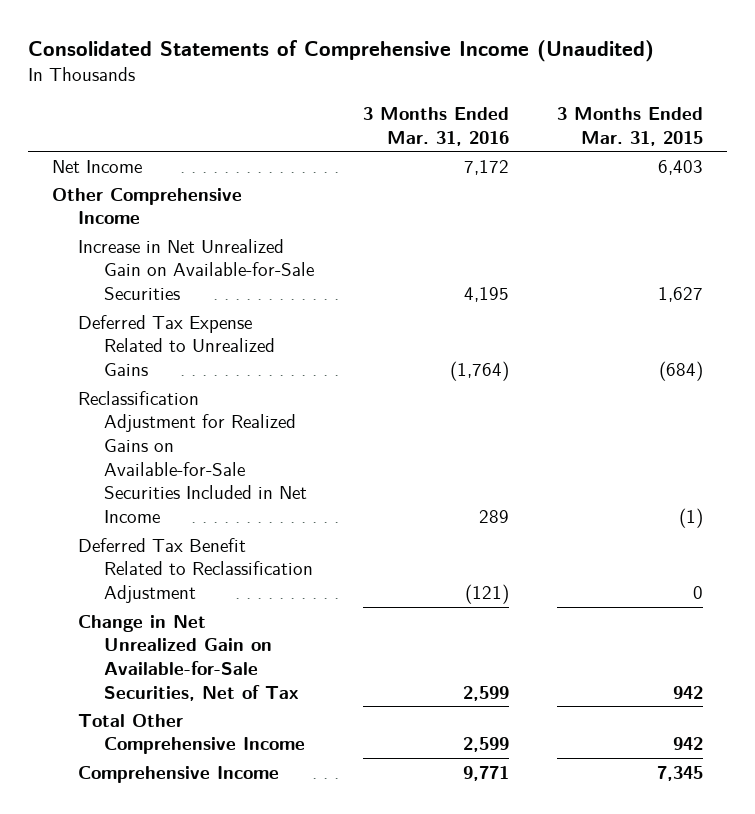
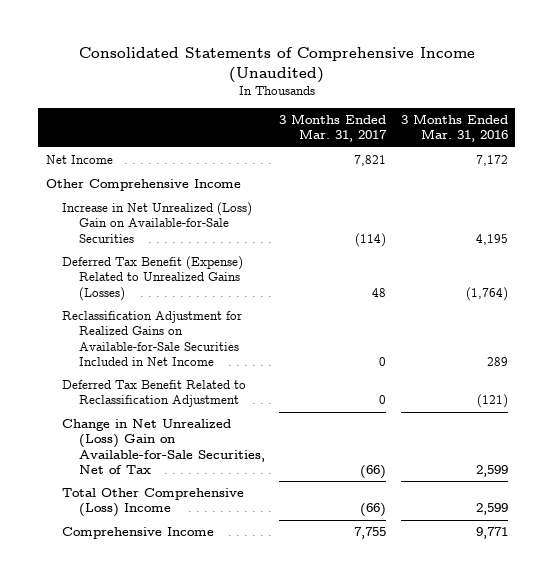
[557,107,704,146] 3 Months Ended Mar. 31, 2015 -> none
none -> [279,114,388,143] 3 Months Ended Mar. 31, 2017
[78,238,315,300] Increase in Net Unrealized Gain on Available-for-Sale Securities -> [62,202,253,243] Increase in Net Unrealized (Loss) Gain on Available-for-Sale Securities
[78,314,276,376] Deferred Tax Expense Related to Unrealized Gains -> [62,256,244,301] Deferred Tax Benefit (Expense) Related to Unrealized Gains (Losses)
[78,614,300,701] Change in Net Unrealized Gain on Available-for-Sale Securities, Net of Tax -> [62,419,265,474] Change in Net Unrealized (Loss) Gain on Available-for-Sale Securities, Net of Tax
[78,713,306,755] Total Other Comprehensive Income -> [62,488,245,518] Total Other Comprehensive (Loss) Income

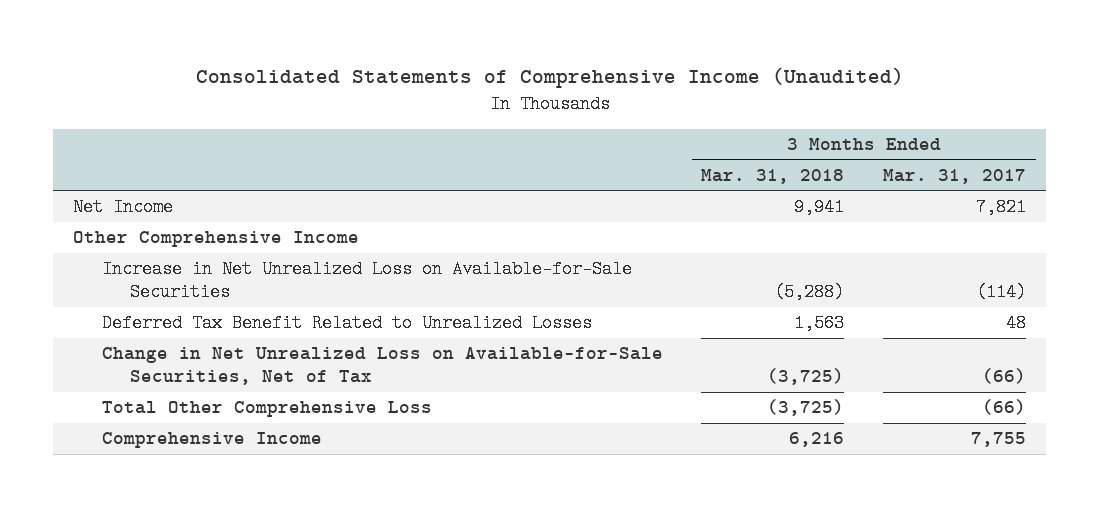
[400,114,508,143] 3 Months Ended Mar. 31, 2016 -> none
none -> [701,168,845,184] Mar. 31, 2018
[62,311,243,366] Reclassification Adjustment for Realized Gains on Available-for-Sale Securities Included in Net Income -> none
[62,380,247,408] Deferred Tax Benefit Related to Reclassification Adjustment -> none
[62,202,253,243] Increase in Net Unrealized (Loss) Gain on Available-for-Sale Securities -> [101,260,632,302] Increase in Net Unrealized Loss on Available-for-Sale Securities
[62,256,244,301] Deferred Tax Benefit (Expense) Related to Unrealized Gains (Losses) -> [101,314,592,333] Deferred Tax Benefit Related to Unrealized Losses
[62,419,265,474] Change in Net Unrealized (Loss) Gain on Available-for-Sale Securities, Net of Tax -> [101,347,663,386] Change in Net Unrealized Loss on Available-for-Sale Securities, Net of Tax
[62,488,245,518] Total Other Comprehensive (Loss) Income -> [101,401,432,418] Total Other Comprehensive Loss

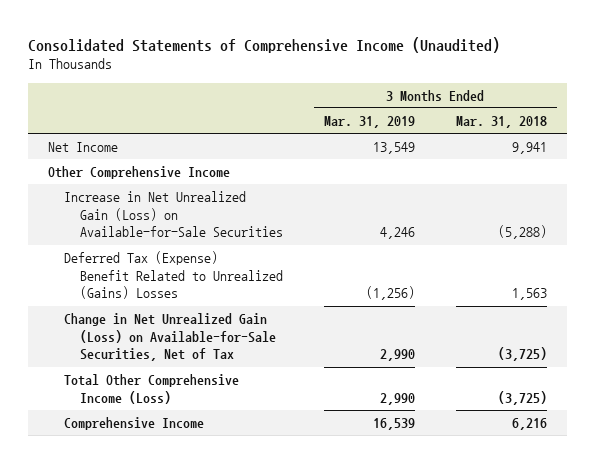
[883,168,1027,184] Mar. 31, 2017 -> none
none -> [323,116,415,129] Mar. 31, 2019
[101,260,632,302] Increase in Net Unrealized Loss on Available-for-Sale Securities -> [64,191,283,238] Increase in Net Unrealized Gain (Loss) on Available-for-Sale Securities
[101,314,592,333] Deferred Tax Benefit Related to Unrealized Losses -> [64,251,283,300] Deferred Tax (Expense) Benefit Related to Unrealized (Gains) Losses
[101,347,663,386] Change in Net Unrealized Loss on Available-for-Sale Securities, Net of Tax -> [64,313,276,362] Change in Net Unrealized Gain (Loss) on Available-for-Sale Securities, Net of Tax
[101,401,432,418] Total Other Comprehensive Loss -> [64,374,240,404] Total Other Comprehensive Income (Loss)

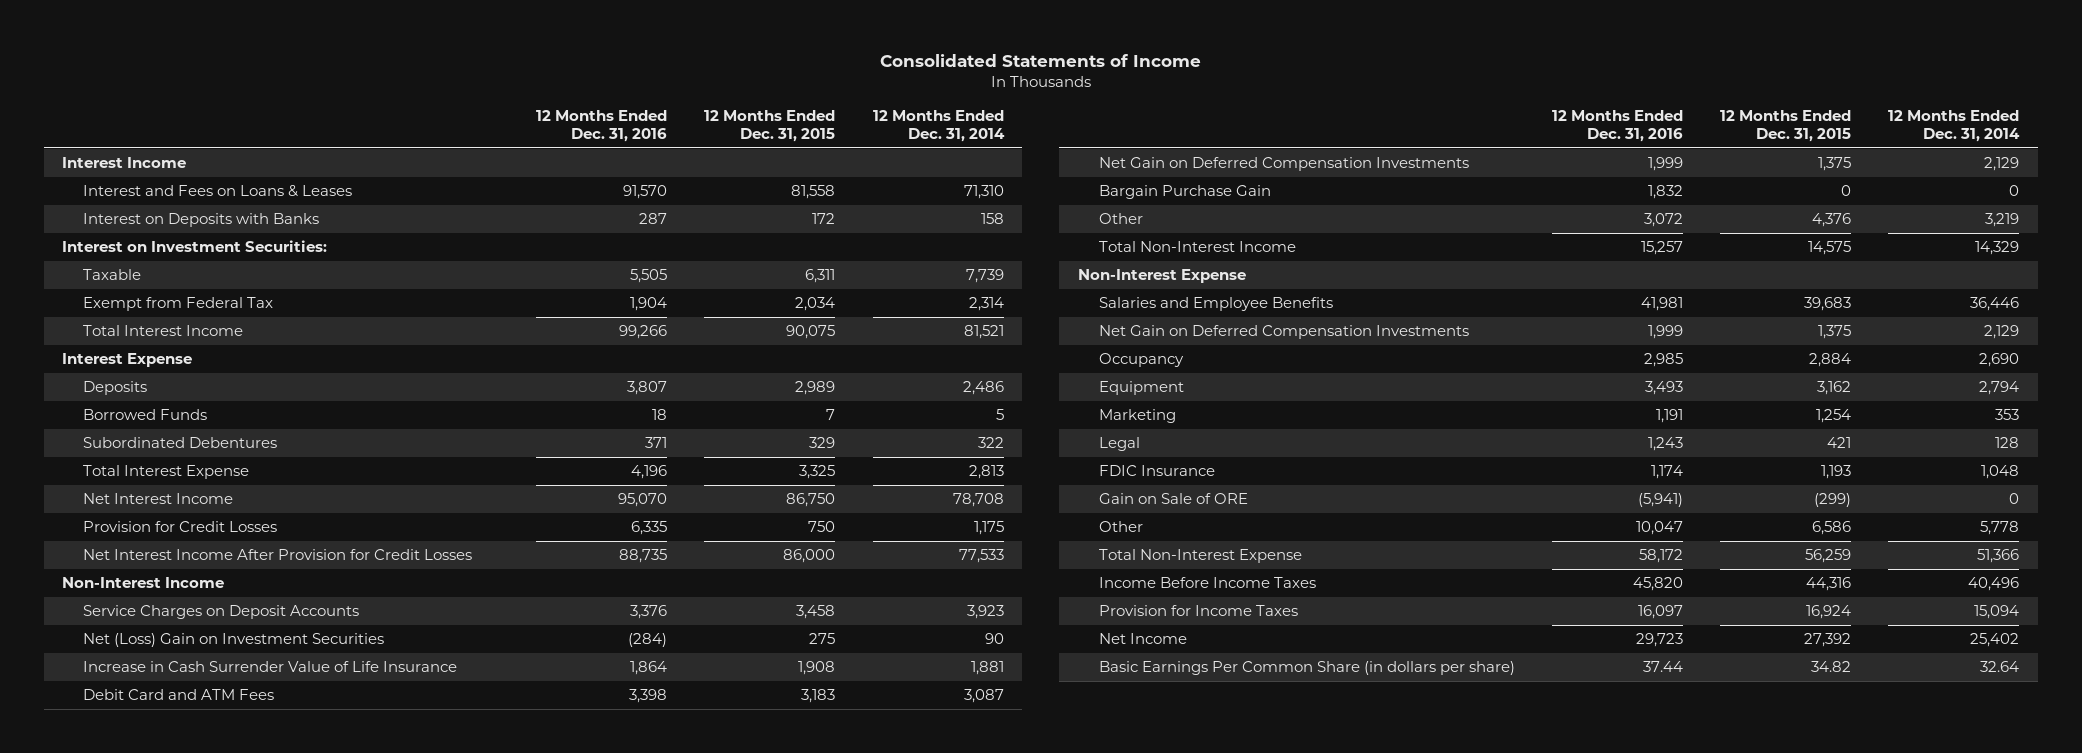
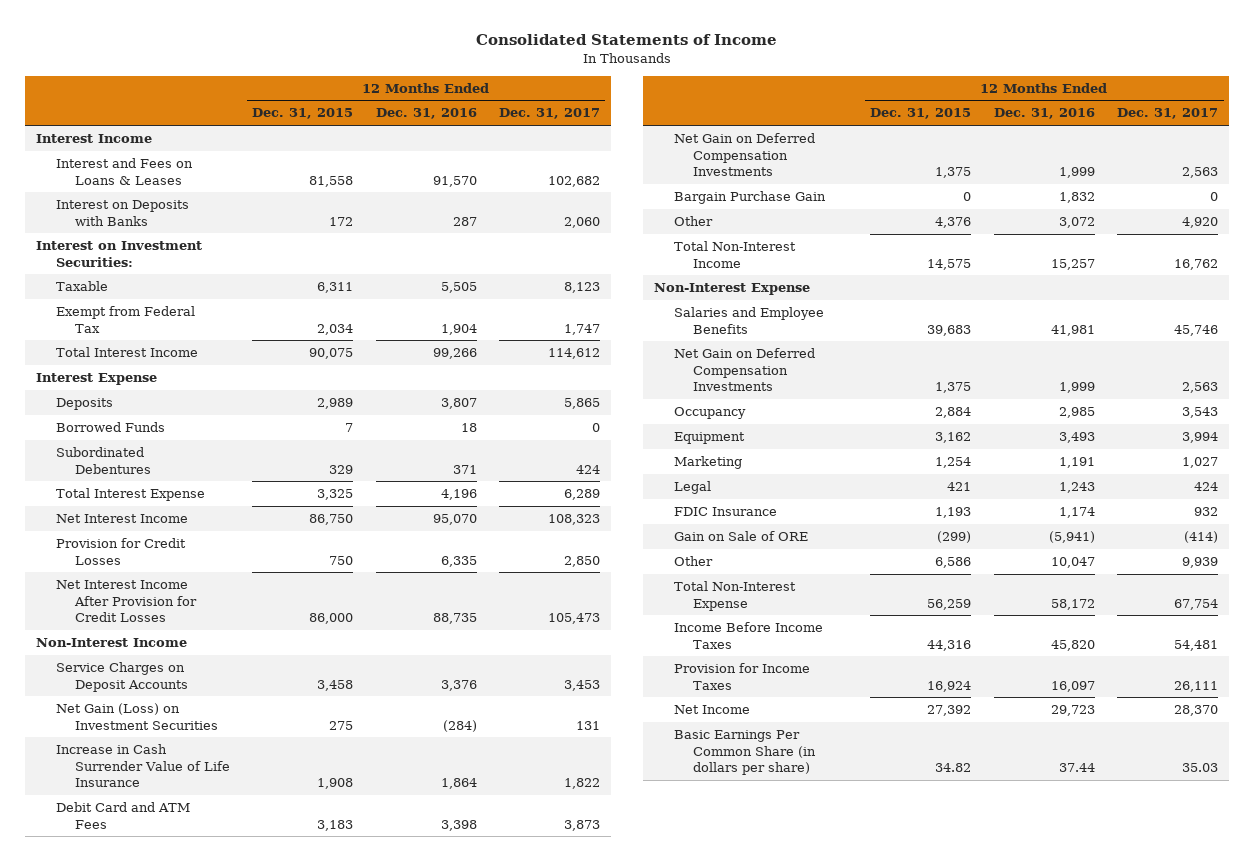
[872,109,1005,143] 12 Months Ended Dec. 31, 2014 -> none
none -> [498,108,600,120] Dec. 31, 2017
[82,633,384,648] Net (Loss) Gain on Investment Securities -> [55,703,219,730] Net Gain (Loss) on Investment Securities

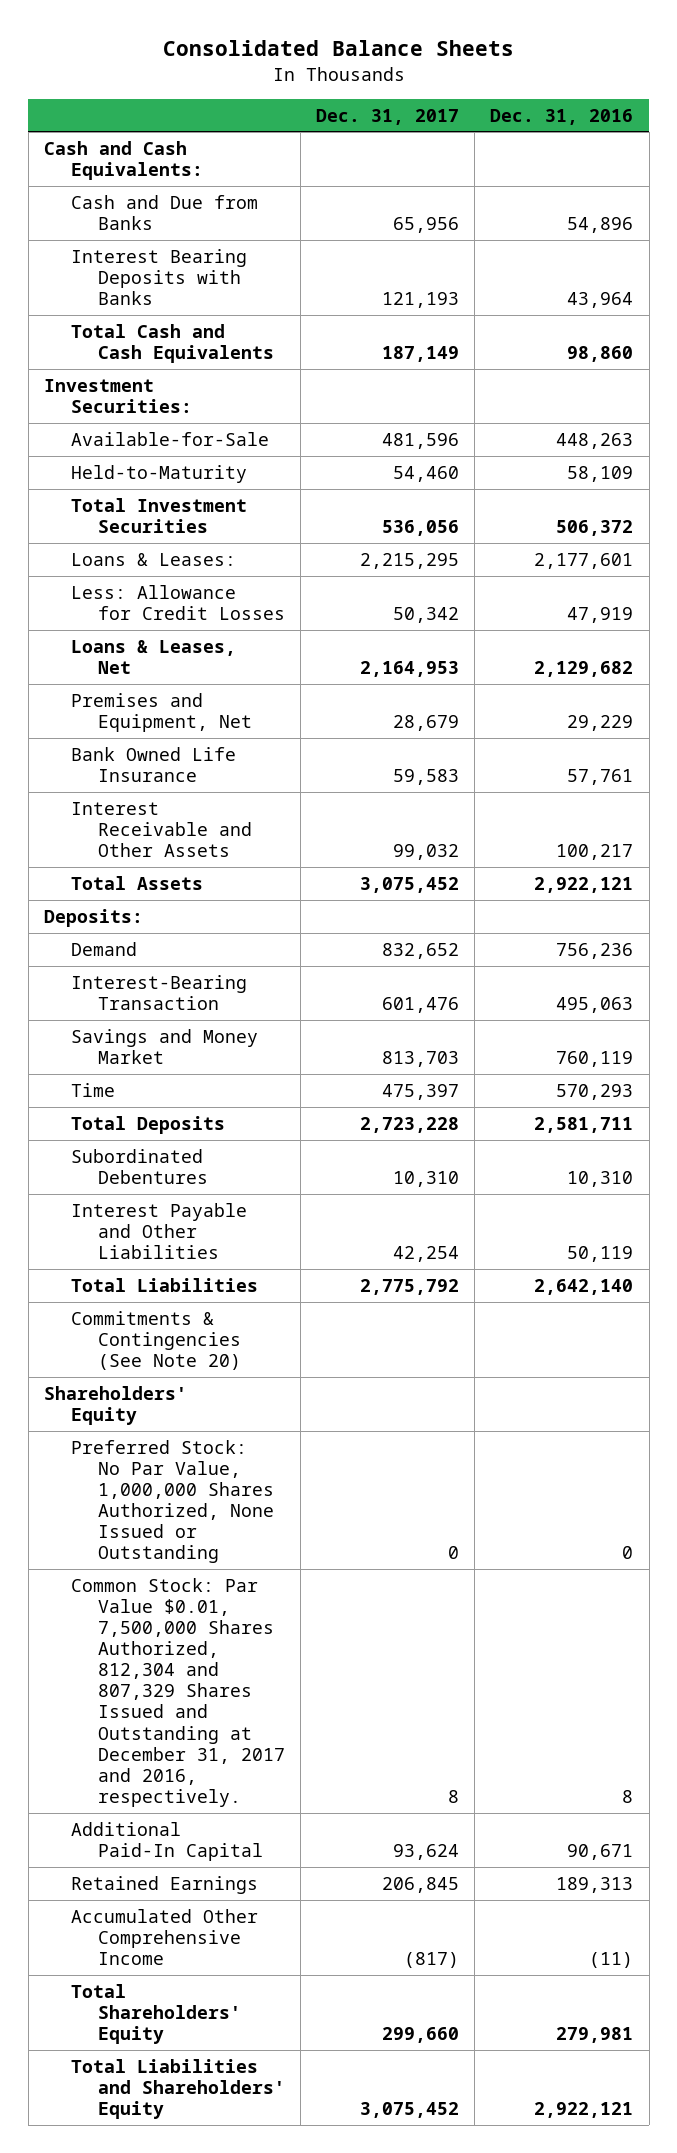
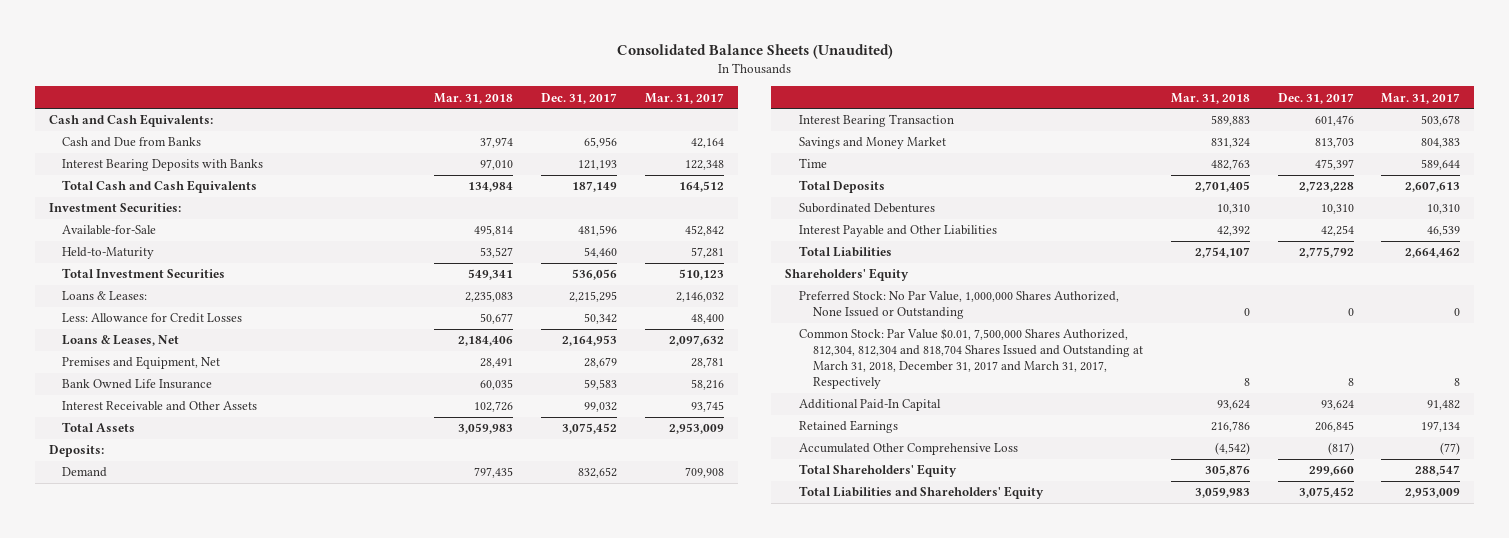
[162,40,514,57] Consolidated Balance Sheets -> [616,44,893,60] Consolidated Balance Sheets (Unaudited)
[490,108,634,125] Dec. 31, 2016 -> none
none -> [434,92,514,104] Mar. 31, 2018
none -> [645,92,725,104] Mar. 31, 2017
[70,974,247,1010] Interest-Bearing Transaction -> [798,114,954,128] Interest Bearing Transaction
[70,1310,241,1371] Commitments & Contingencies (See Note 20) -> none
[70,1577,285,1807] Common Stock: Par Value $0.01, 7,500,000 Shares Authorized, 812,304 and 807,329 Shares Issued and Outstanding at December 31, 2017 and 2016, respectively. -> [798,328,1143,390] Common Stock: Par Value $0.01, 7,500,000 Shares Authorized, 812,304, 812,304 and 818,704 Shares Issued and Outstanding at March 31, 2018, December 31, 2017 and March 31, 2017, Respectively
[70,1908,258,1966] Accumulated Other Comprehensive Income -> [798,443,1018,456] Accumulated Other Comprehensive Loss

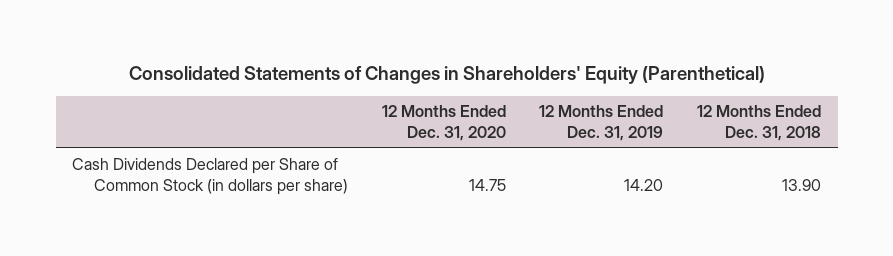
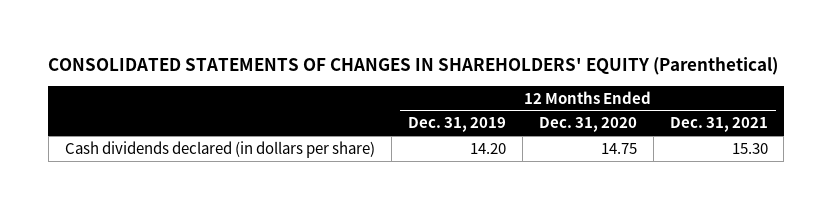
[128,66,765,85] Consolidated Statements of Changes in Shareholders' Equity (Parenthetical) -> [48,57,779,76] CONSOLIDATED STATEMENTS OF CHANGES IN SHAREHOLDERS' EQUITY (Parenthetical)
[697,105,822,141] 12 Months Ended Dec. 31, 2018 -> none
none -> [669,117,768,133] Dec. 31, 2021
[72,158,349,195] Cash Dividends Declared per Share of Common Stock (in dollars per share) -> [64,140,375,158] Cash dividends declared (in dollars per share)

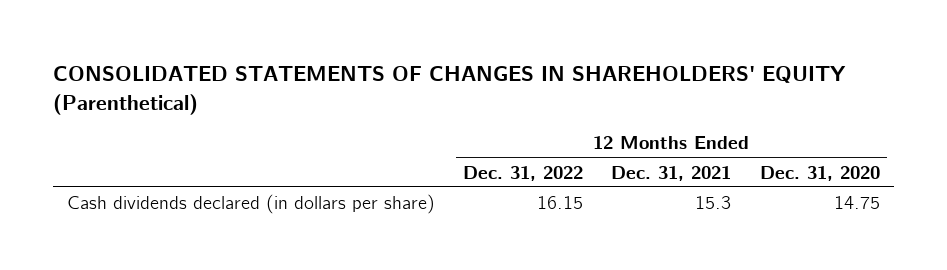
[407,117,506,133] Dec. 31, 2019 -> none
none -> [463,165,584,181] Dec. 31, 2022
[731,142,768,154] 15.30 -> [695,195,732,209] 15.3

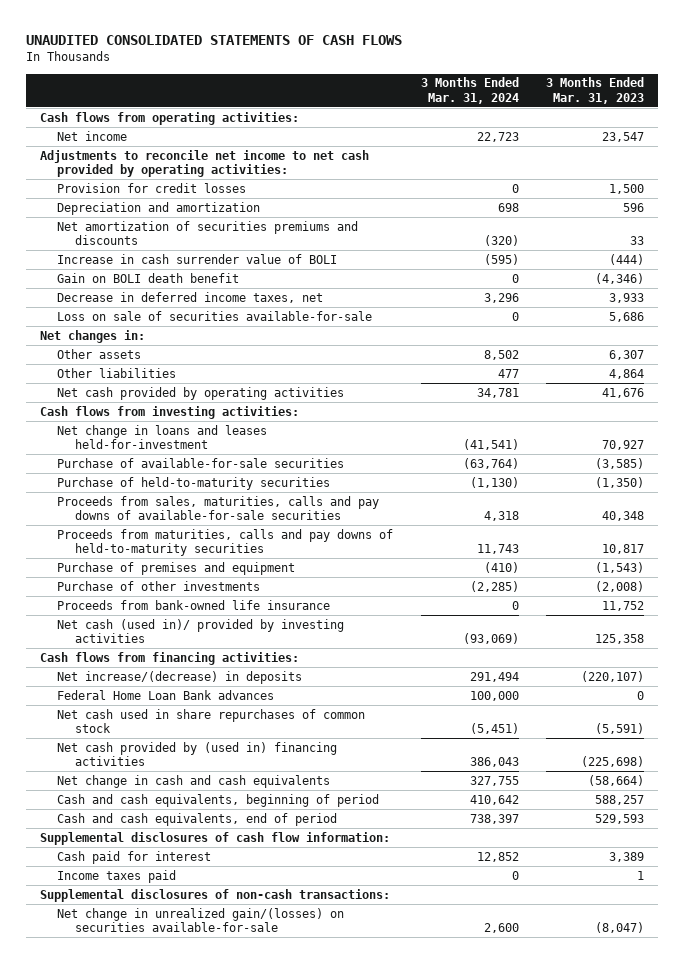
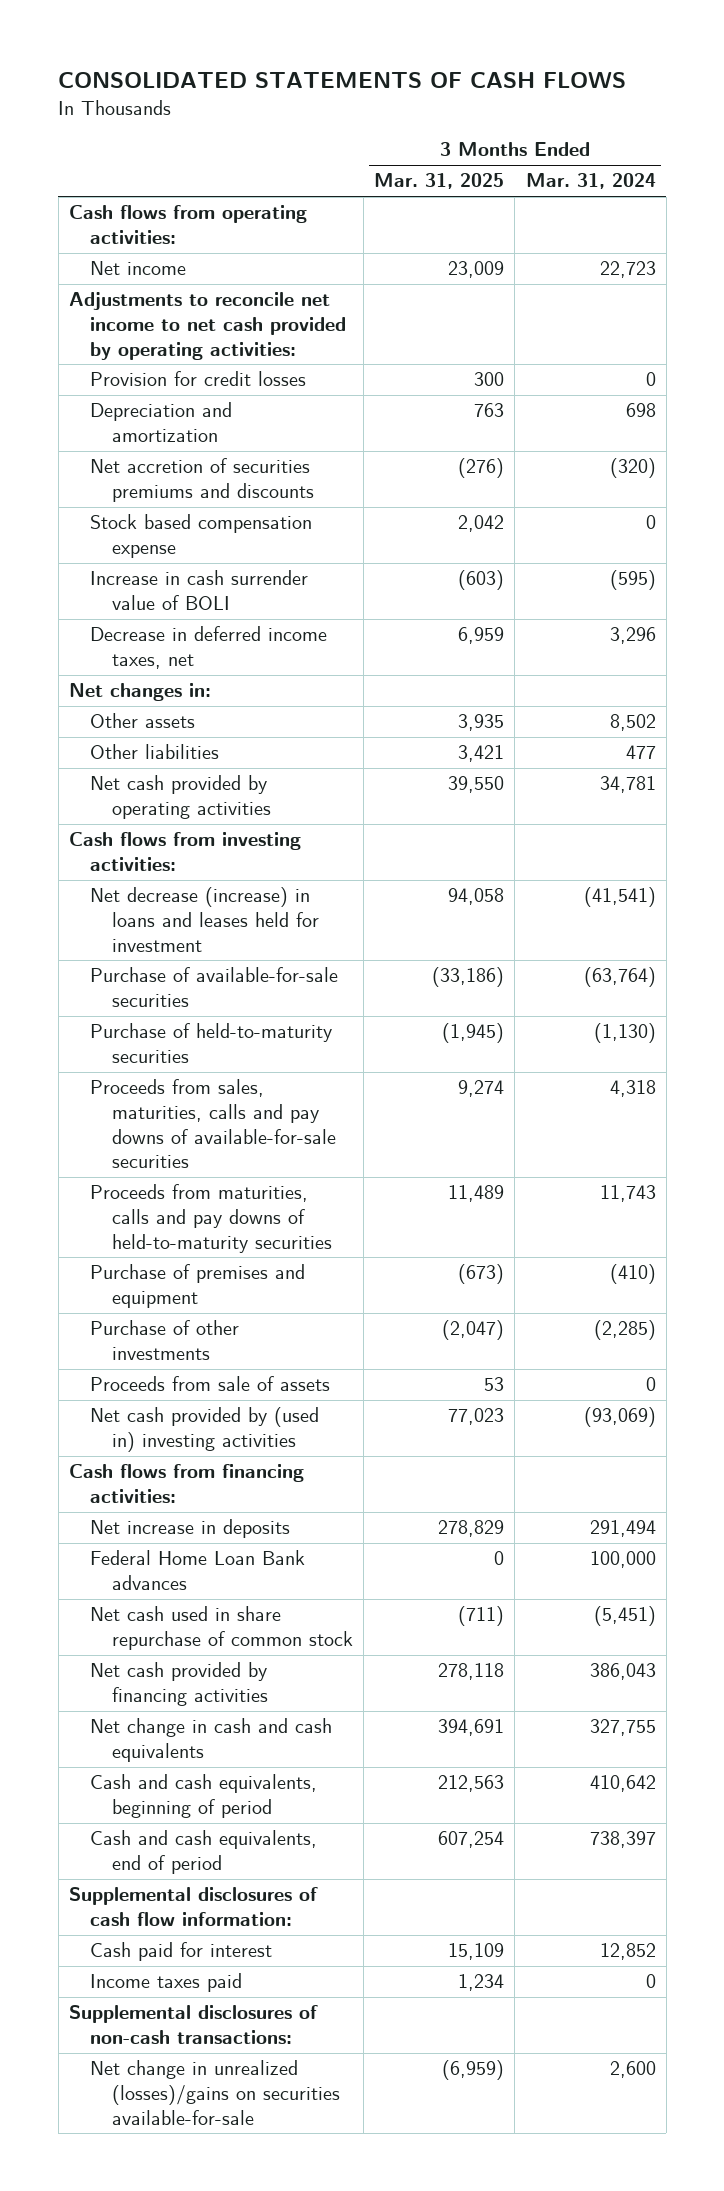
[26,34,403,45] UNAUDITED CONSOLIDATED STATEMENTS OF CASH FLOWS -> [58,72,627,89] CONSOLIDATED STATEMENTS OF CASH FLOWS
[546,77,645,104] 3 Months Ended Mar. 31, 2023 -> none
none -> [374,173,505,190] Mar. 31, 2025
[57,220,359,246] Net amortization of securities premiums and discounts -> [90,458,314,502] Net accretion of securities premiums and discounts
none -> [90,514,313,558] Stock based compensation expense
[57,272,240,283] Gain on BOLI death benefit -> none
[57,310,373,321] Loss on sale of securities available-for-sale -> none
[57,424,268,450] Net change in loans and leases held-for-investment -> [90,887,319,952] Net decrease (increase) in loans and leases held for investment
[57,599,331,610] Proceeds from bank-owned life insurance -> none
none -> [90,1376,331,1392] Proceeds from sale of assets
[57,618,345,644] Net cash (used in)/ provided by investing activities -> [90,1407,320,1452] Net cash provided by (used in) investing activities
[57,670,303,684] Net increase/(decrease) in deposits -> [90,1519,291,1539] Net increase in deposits
[57,708,366,734] Net cash used in share repurchases of common stock -> [90,1606,353,1650] Net cash used in share repurchase of common stock
[57,741,338,767] Net cash provided by (used in) financing activities -> [90,1662,268,1706] Net cash provided by financing activities
[57,907,345,933] Net change in unrealized gain/(losses) on securities available-for-sale -> [90,2060,340,2125] Net change in unrealized (losses)/gains on securities available-for-sale

